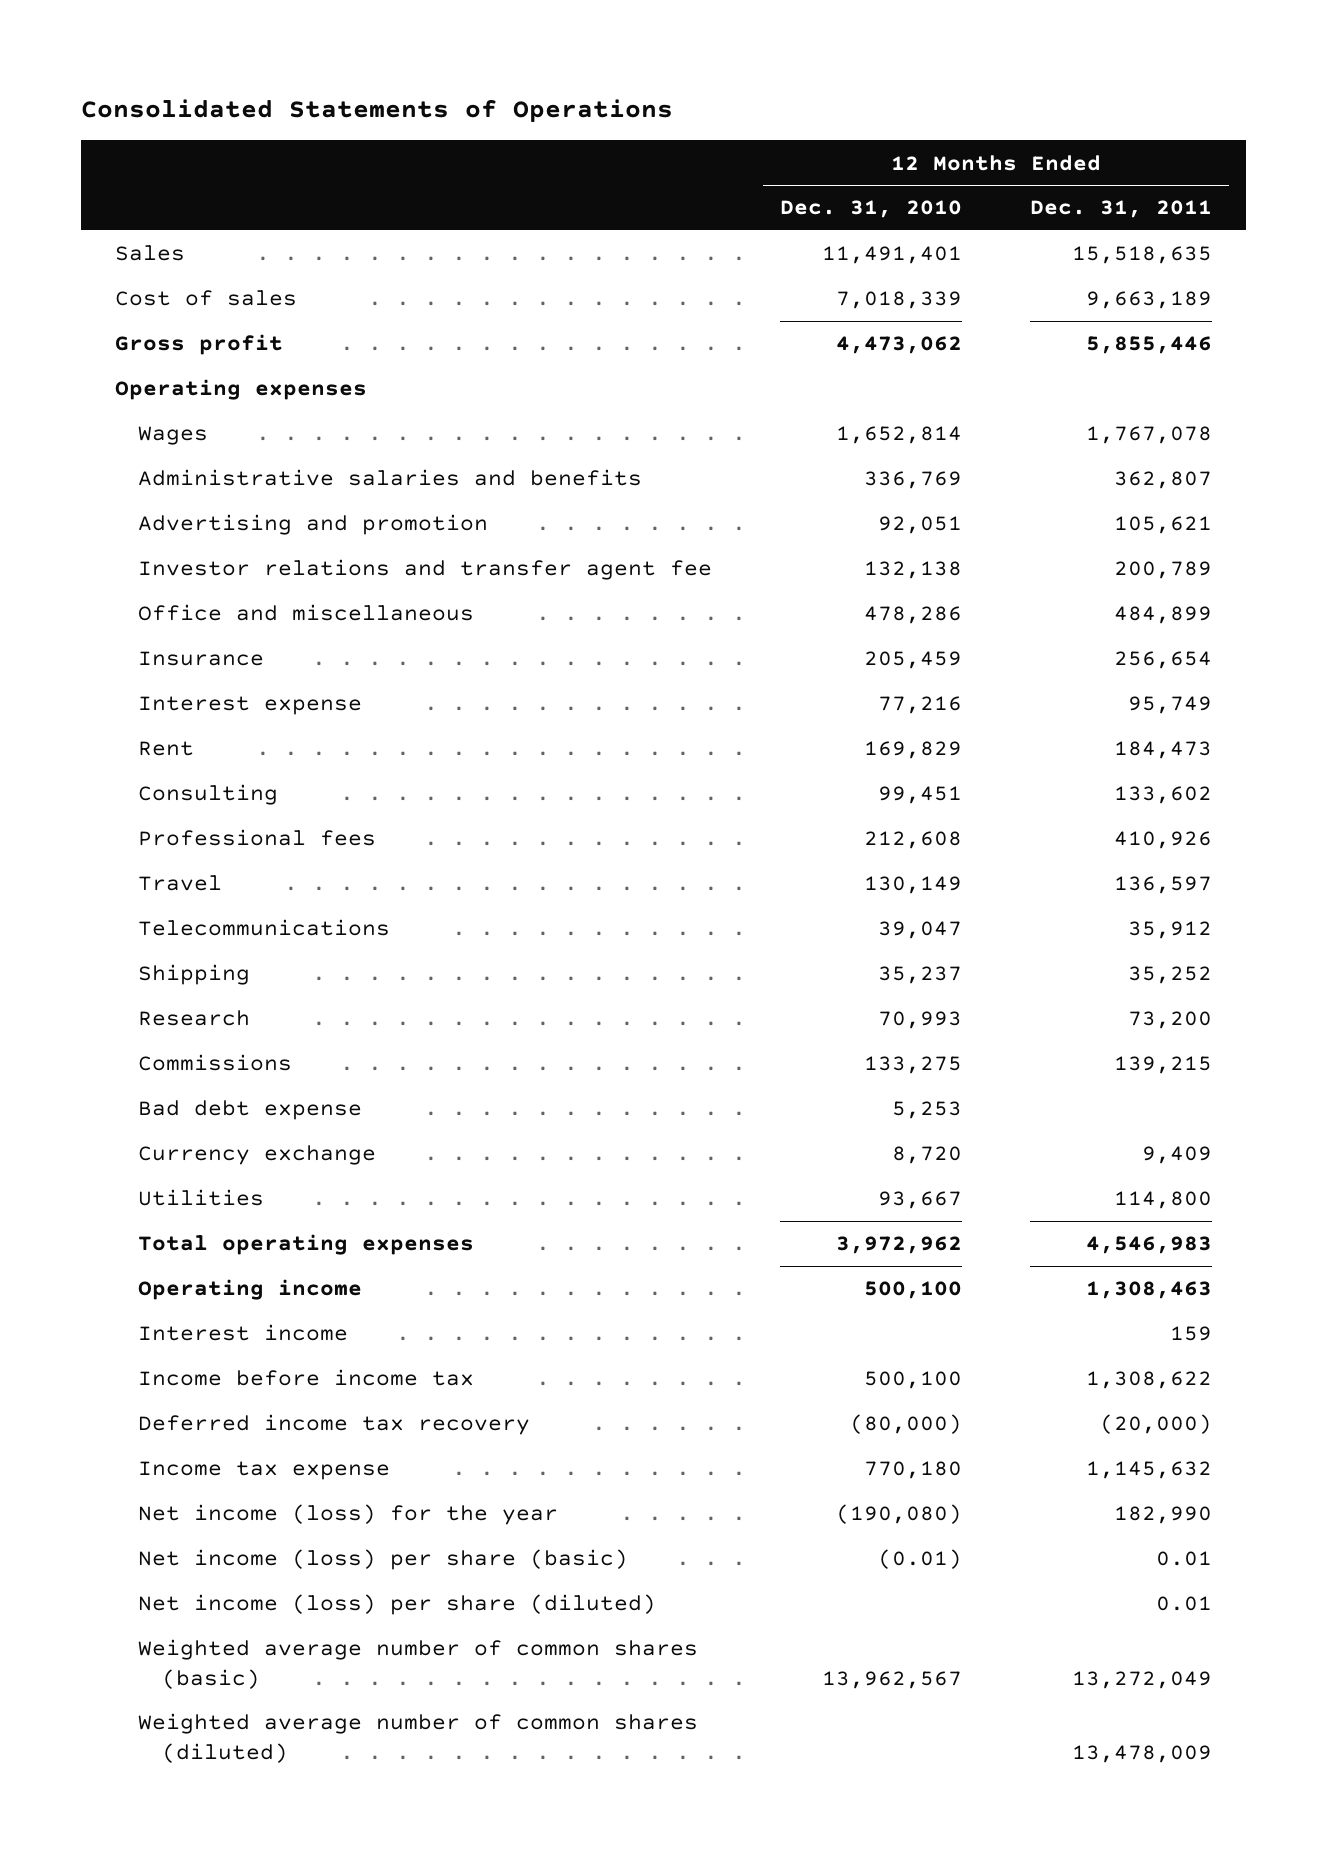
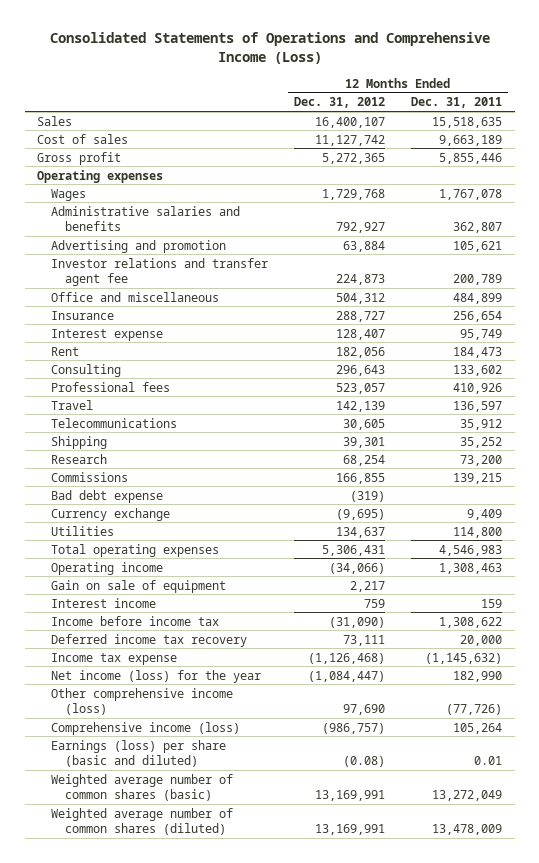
[81,99,674,124] Consolidated Statements of Operations -> [49,32,490,65] Consolidated Statements of Operations and Comprehensive Income (Loss)
[780,200,963,219] Dec. 31, 2010 -> none
none -> [293,97,385,109] Dec. 31, 2012
none -> [51,579,227,593] Gain on sale of equipment
[1100,1414,1213,1435] (20,000) -> [459,634,502,646] 20,000
[1086,1461,1213,1480] 1,145,632 -> [424,652,502,664] (1,145,632)
[138,1549,629,1571] Net income (loss) per share (basic) -> none
[138,1594,657,1616] Net income (loss) per share (diluted) -> none
none -> [51,687,234,715] Other comprehensive income (loss)
none -> [51,721,241,735] Comprehensive income (loss)
none -> [51,739,227,767] Earnings (loss) per share (basic and diluted)

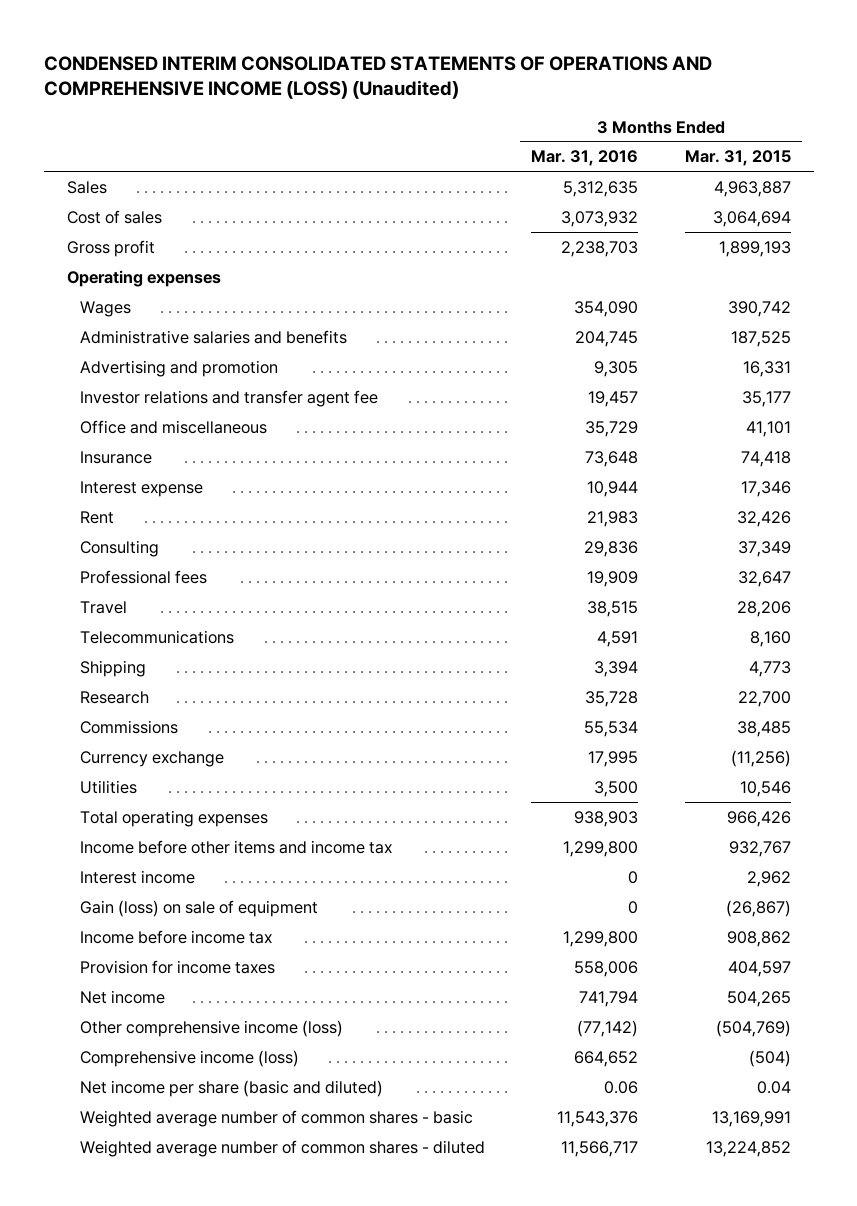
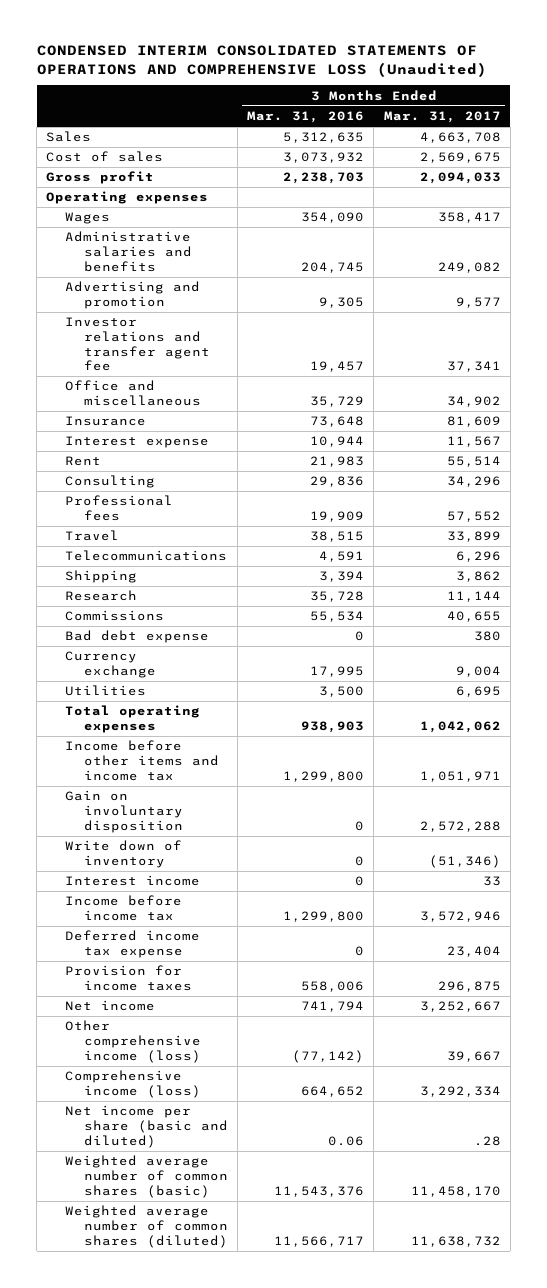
[43,55,712,100] CONDENSED INTERIM CONSOLIDATED STATEMENTS OF OPERATIONS AND COMPREHENSIVE INCOME (LOSS) (Unaudited) -> [36,45,487,77] CONDENSED INTERIM CONSOLIDATED STATEMENTS OF OPERATIONS AND COMPREHENSIVE LOSS (Unaudited)
[684,150,791,167] Mar. 31, 2015 -> none
none -> [383,111,501,124] Mar. 31, 2017
none -> [64,630,209,644] Bad debt expense
none -> [64,790,183,833] Gain on involuntary disposition
none -> [64,840,182,869] Write down of inventory
[80,899,319,917] Gain (loss) on sale of equipment -> none
none -> [64,930,200,959] Deferred income tax expense
[80,1109,474,1127] Weighted average number of common shares - basic -> [64,1155,228,1198] Weighted average number of common shares (basic)
[80,1139,486,1157] Weighted average number of common shares - diluted -> [64,1205,228,1248] Weighted average number of common shares (diluted)

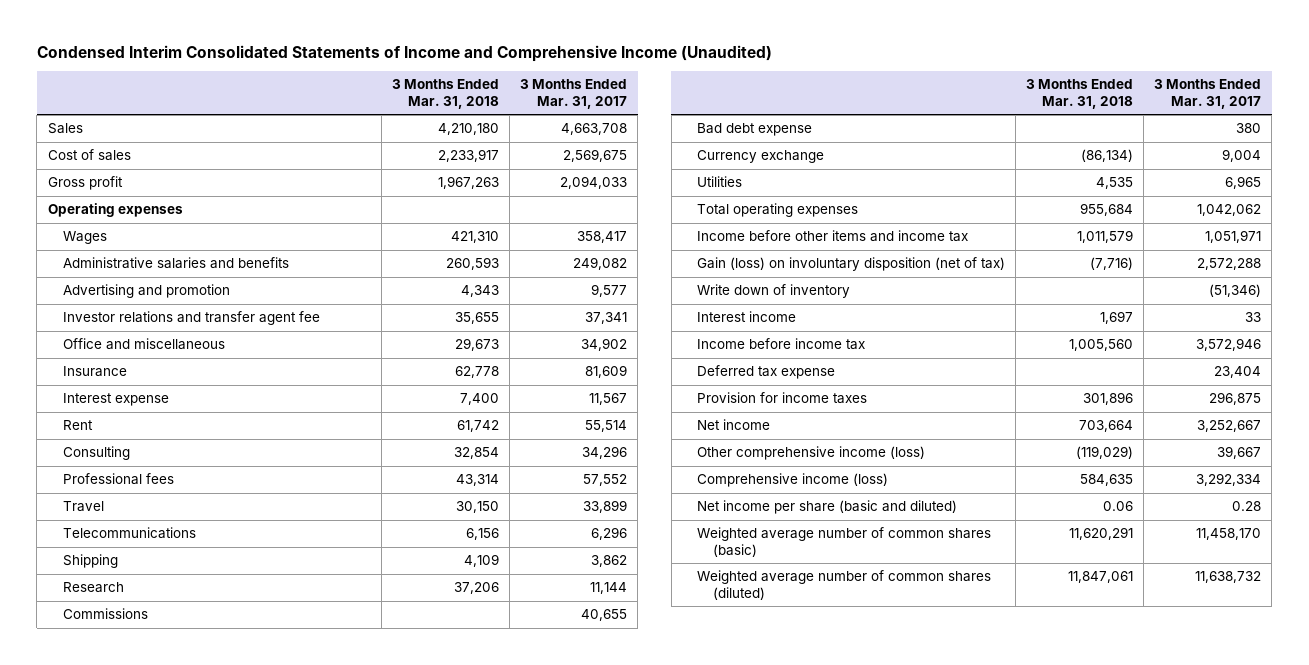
[36,45,487,77] CONDENSED INTERIM CONSOLIDATED STATEMENTS OF OPERATIONS AND COMPREHENSIVE LOSS (Unaudited) -> [36,44,772,62] Condensed Interim Consolidated Statements of Income and Comprehensive Income (Unaudited)
[247,111,365,124] Mar. 31, 2016 -> none
none -> [392,79,500,109] 3 Months Ended Mar. 31, 2018
[455,686,501,698] 6,695 -> [1225,176,1262,190] 6,965
[64,790,183,833] Gain on involuntary disposition -> [697,257,1006,272] Gain (loss) on involuntary disposition (net of tax)
[64,930,200,959] Deferred income tax expense -> [697,365,836,380] Deferred tax expense
[473,1135,501,1146] .28 -> [1232,501,1262,512] 0.28

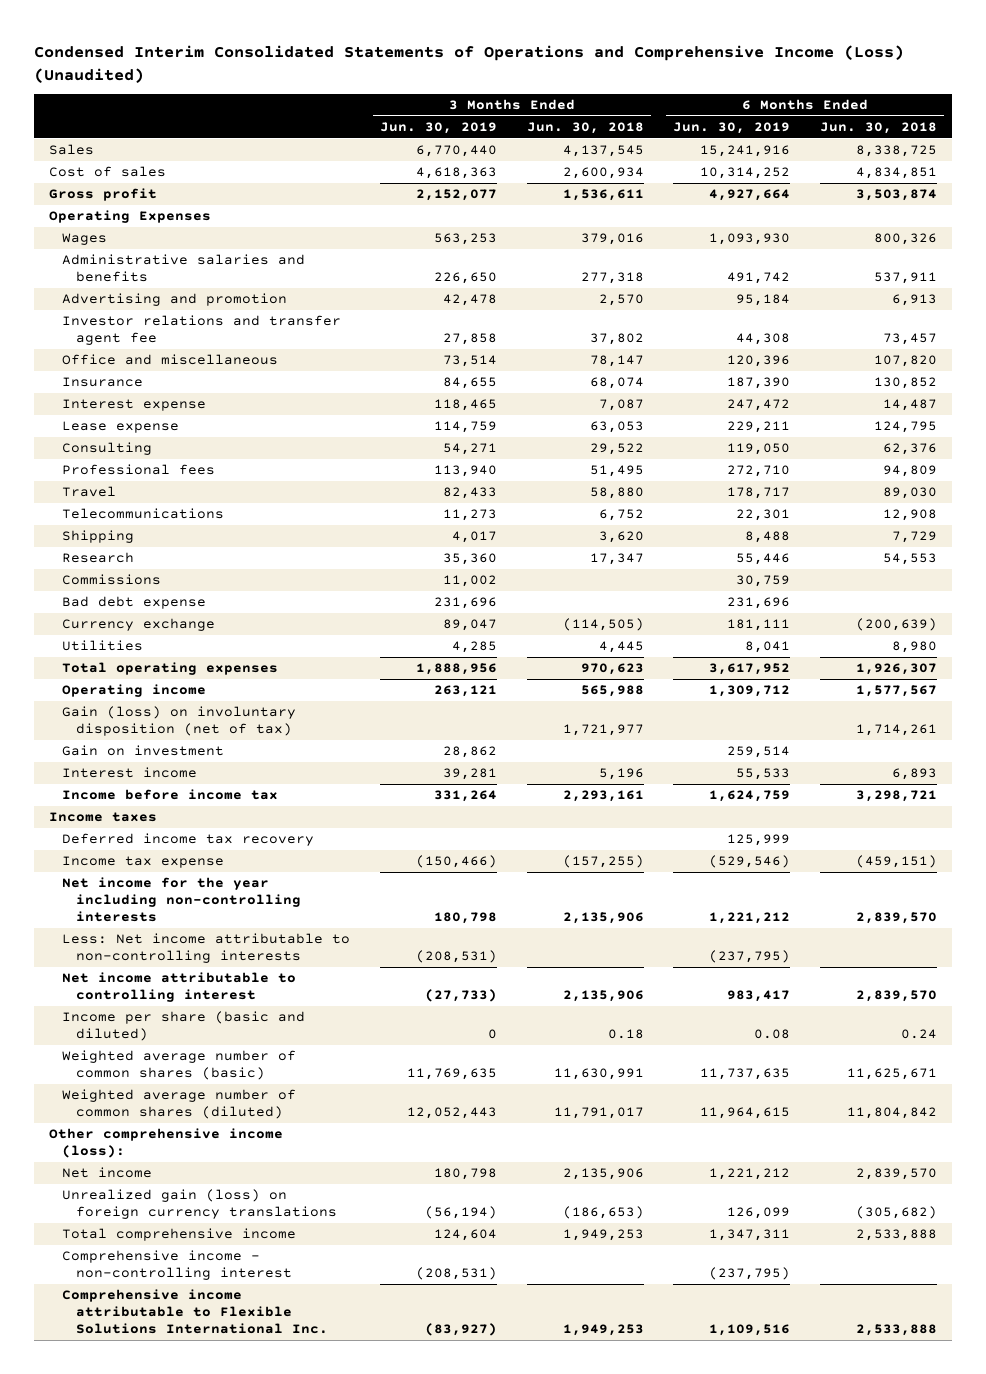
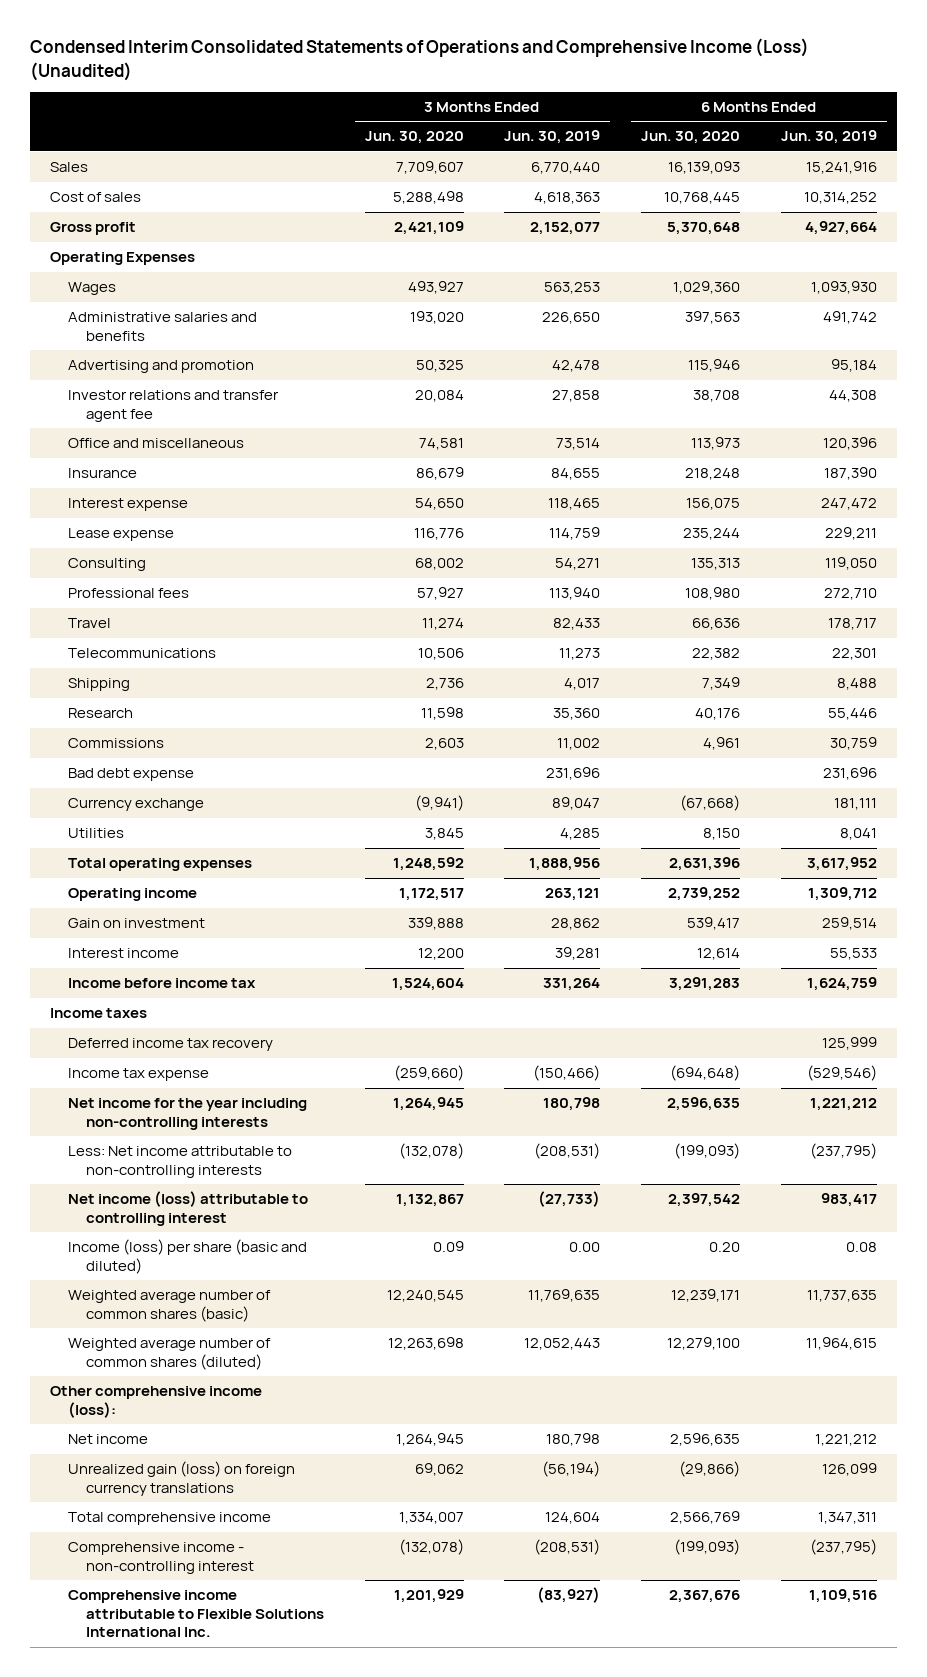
[526,122,644,135] Jun. 30, 2018 -> none
[819,122,937,135] Jun. 30, 2018 -> none
none -> [364,131,464,145] Jun. 30, 2020
none -> [640,131,740,145] Jun. 30, 2020
[62,706,297,737] Gain (loss) on involuntary disposition (net of tax) -> none
[62,972,297,1003] Net income attributable to controlling interest -> [68,1191,309,1226] Net income (loss) attributable to controlling interest
[62,1011,306,1042] Income per share (basic and diluted) -> [68,1239,308,1274] Income (loss) per share (basic and diluted)
[487,1029,497,1040] 0 -> [569,1242,601,1253] 0.00

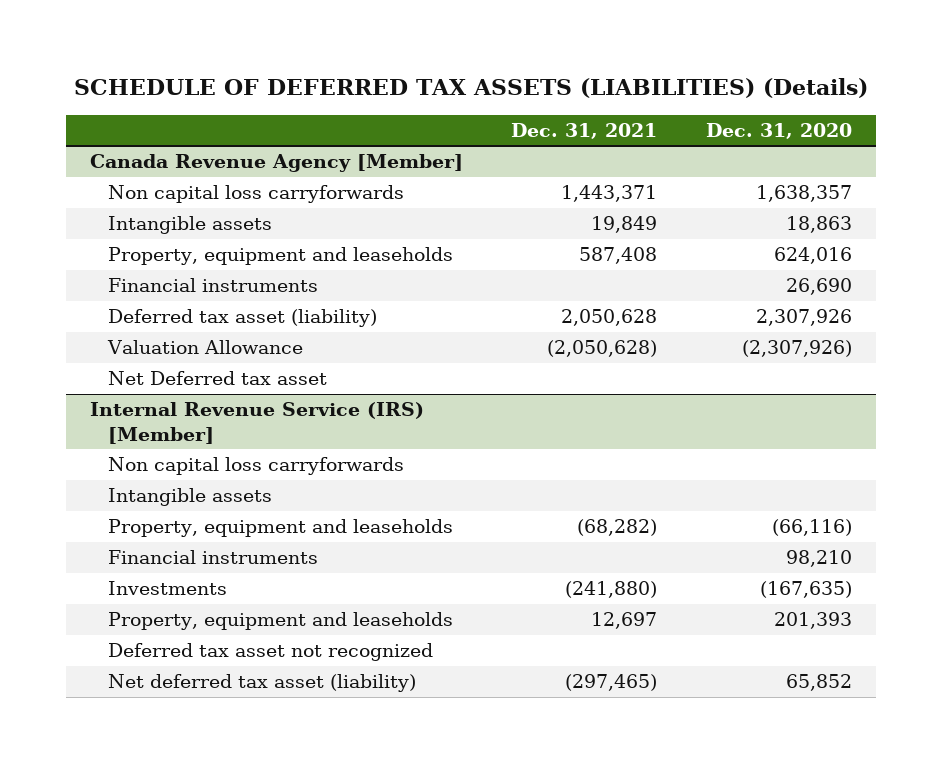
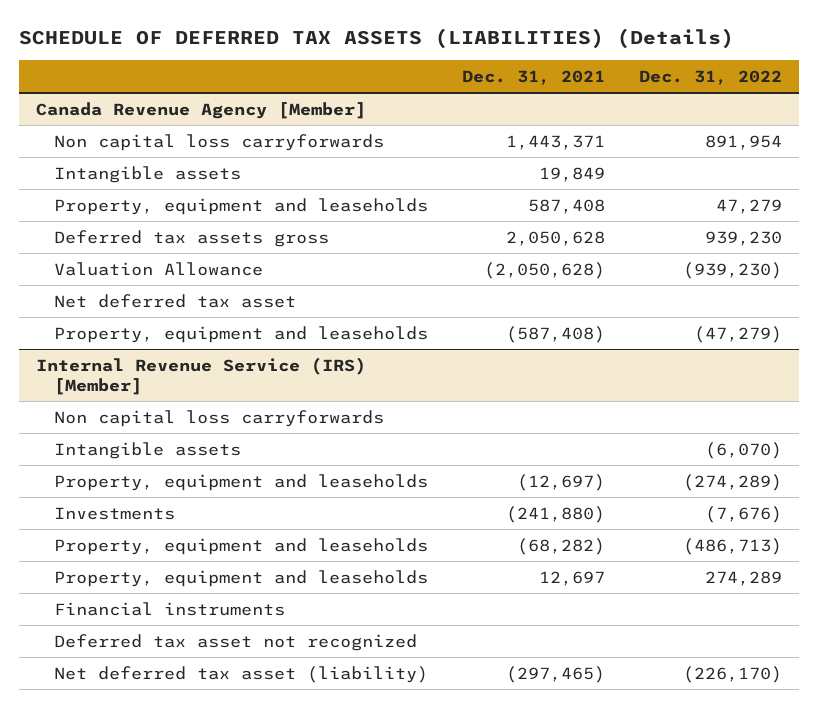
[705,122,852,139] Dec. 31, 2020 -> none
none -> [638,69,782,85] Dec. 31, 2022
[108,278,319,293] Financial instruments -> none
[108,309,378,328] Deferred tax asset (liability) -> [53,229,329,247] Deferred tax assets gross
[108,371,328,386] Net Deferred tax asset -> [53,293,296,308] Net deferred tax asset
none -> [53,325,428,343] Property, equipment and leaseholds
none -> [53,473,428,491] Property, equipment and leaseholds
[108,519,454,538] Property, equipment and leaseholds -> [53,537,428,555] Property, equipment and leaseholds
[108,550,319,565] Financial instruments -> [53,601,285,616] Financial instruments

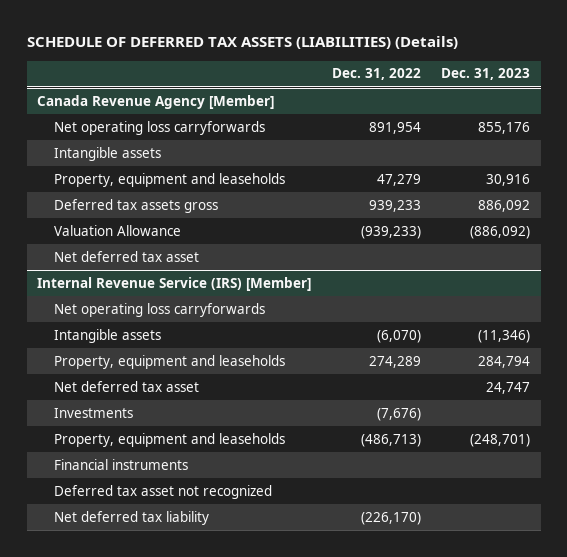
[461,69,605,85] Dec. 31, 2021 -> none
none -> [441,68,531,81] Dec. 31, 2023
[53,133,384,151] Non capital loss carryforwards -> [54,120,266,135] Net operating loss carryforwards
[704,230,782,246] 939,230 -> [368,199,421,212] 939,233
[682,261,782,279] (939,230) -> [360,225,421,239] (939,233)
[53,325,428,343] Property, equipment and leaseholds -> none
[53,409,384,427] Non capital loss carryforwards -> [54,302,266,317] Net operating loss carryforwards
[53,473,428,491] Property, equipment and leaseholds -> none
[53,569,428,587] Property, equipment and leaseholds -> [54,354,286,369] Property, equipment and leaseholds
none -> [54,380,200,392] Net deferred tax asset
[53,665,428,683] Net deferred tax asset (liability) -> [54,510,210,525] Net deferred tax liability

